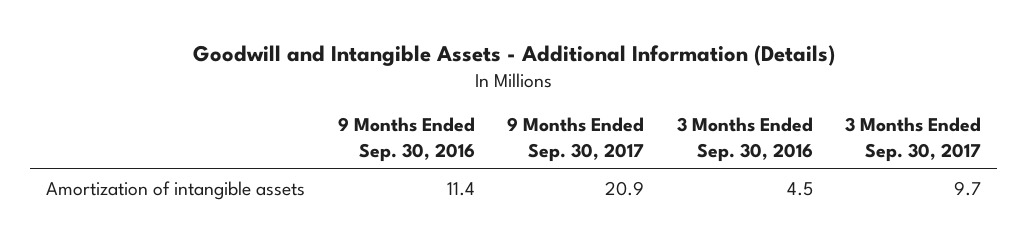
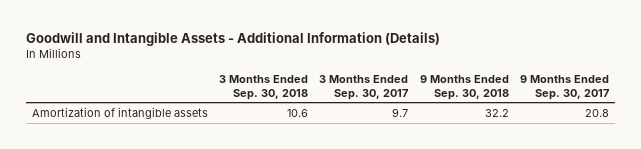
[337,117,475,162] 9 Months Ended Sep. 30, 2016 -> none
[676,117,813,162] 3 Months Ended Sep. 30, 2016 -> none
none -> [219,75,309,100] 3 Months Ended Sep. 30, 2018
none -> [419,75,509,100] 9 Months Ended Sep. 30, 2018
[605,180,645,196] 20.9 -> [585,108,610,117] 20.8

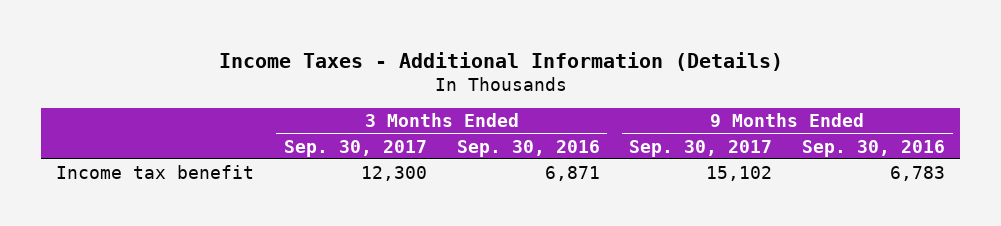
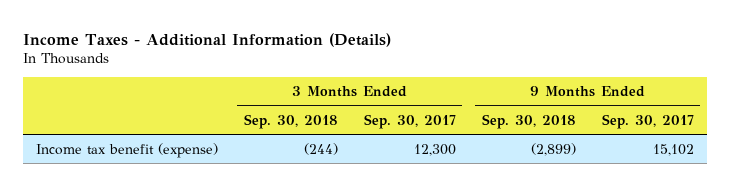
[456,139,600,157] Sep. 30, 2016 -> none
[802,139,946,157] Sep. 30, 2016 -> none
none -> [243,113,338,129] Sep. 30, 2018
none -> [481,113,576,129] Sep. 30, 2018
[56,164,255,179] Income tax benefit -> [35,143,218,159] Income tax benefit (expense)

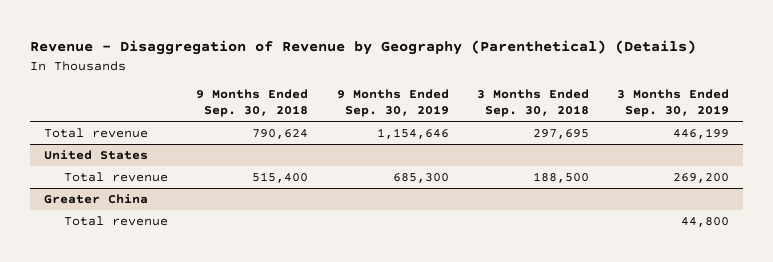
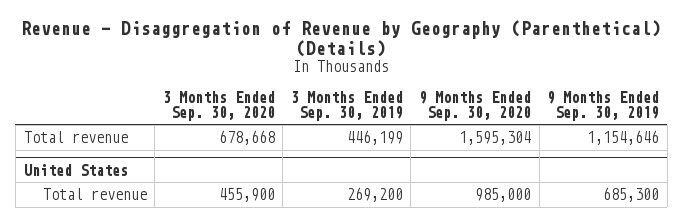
[196,89,309,118] 9 Months Ended Sep. 30, 2018 -> none
[476,89,589,118] 3 Months Ended Sep. 30, 2018 -> none
none -> [162,90,275,121] 3 Months Ended Sep. 30, 2020
none -> [419,90,532,121] 9 Months Ended Sep. 30, 2020
[44,194,149,205] Greater China -> none
[64,216,169,227] Total revenue -> none

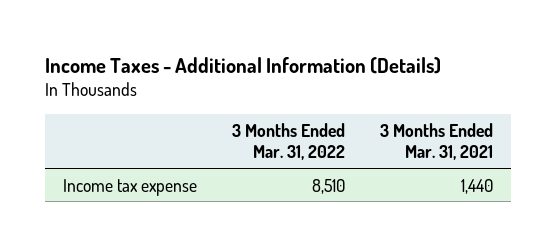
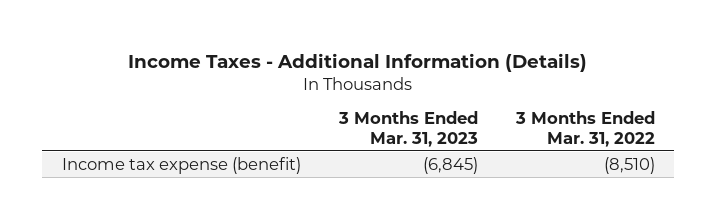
[380,122,494,161] 3 Months Ended Mar. 31, 2021 -> none
none -> [337,111,478,147] 3 Months Ended Mar. 31, 2023
[62,178,197,196] Income tax expense -> [61,157,301,175] Income tax expense (benefit)
[311,178,345,194] 8,510 -> [603,157,655,175] (8,510)

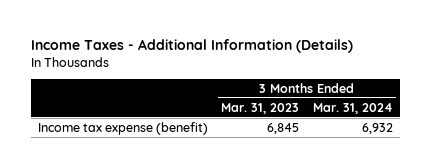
[514,111,655,147] 3 Months Ended Mar. 31, 2022 -> none
none -> [313,102,394,114] Mar. 31, 2024
[422,157,478,175] (6,845) -> [267,122,300,134] 6,845

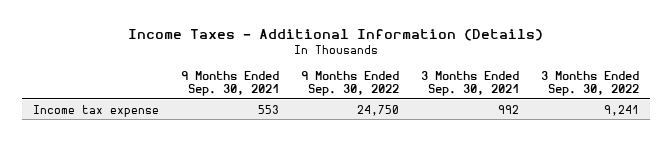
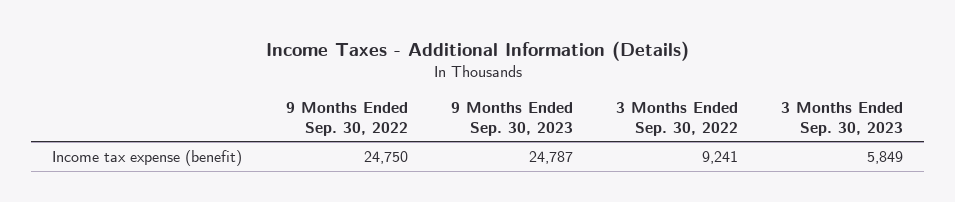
[180,70,279,97] 9 Months Ended Sep. 30, 2021 -> none
[420,70,519,97] 3 Months Ended Sep. 30, 2021 -> none
none -> [450,102,573,136] 9 Months Ended Sep. 30, 2023
none -> [780,102,903,136] 3 Months Ended Sep. 30, 2023
[32,104,159,117] Income tax expense -> [52,150,243,167] Income tax expense (benefit)

